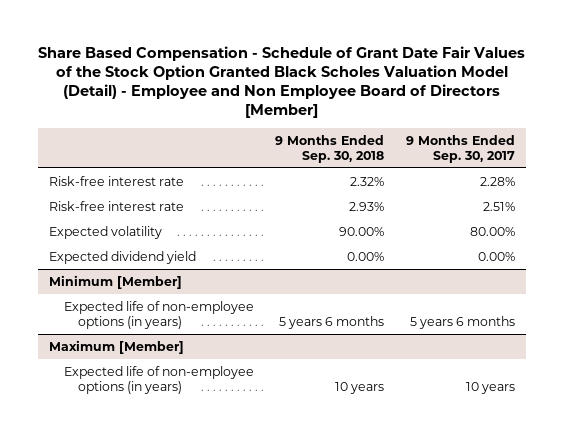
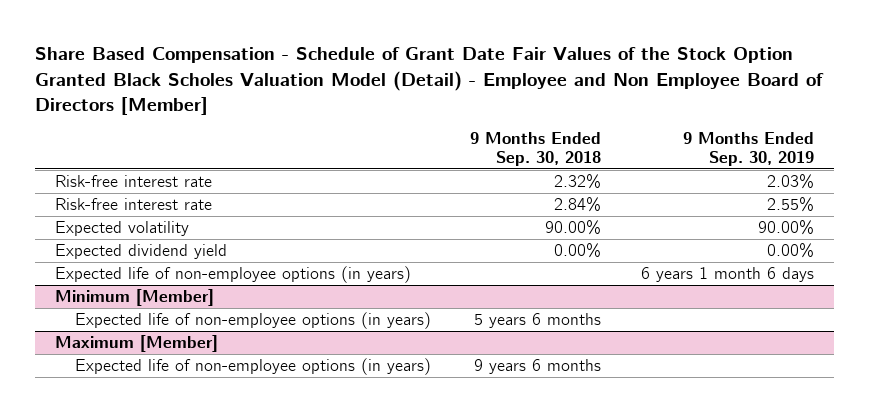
[406,134,516,163] 9 Months Ended Sep. 30, 2017 -> none
none -> [683,132,815,167] 9 Months Ended Sep. 30, 2019
[349,201,385,211] 2.93% -> [554,197,602,213] 2.84%
none -> [54,266,411,284] Expected life of non-employee options (in years)
[335,381,385,394] 10 years -> [474,359,602,375] 9 years 6 months

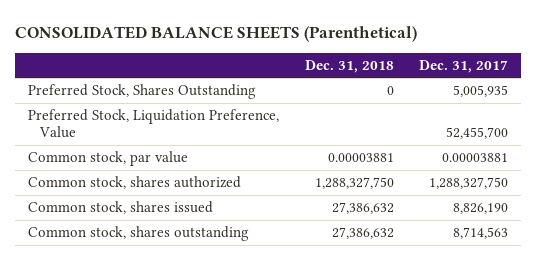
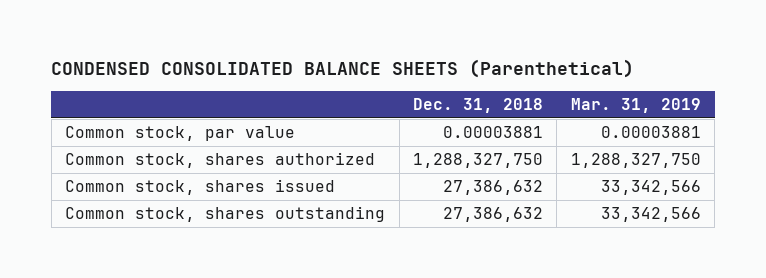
[14,25,417,42] CONSOLIDATED BALANCE SHEETS (Parenthetical) -> [51,59,635,79] CONDENSED CONSOLIDATED BALANCE SHEETS (Parenthetical)
[419,59,509,73] Dec. 31, 2017 -> none
none -> [570,97,701,113] Mar. 31, 2019
[27,84,256,100] Preferred Stock, Shares Outstanding -> none
[27,109,279,139] Preferred Stock, Liquidation Preference, Value -> none

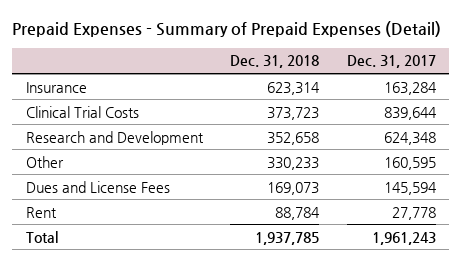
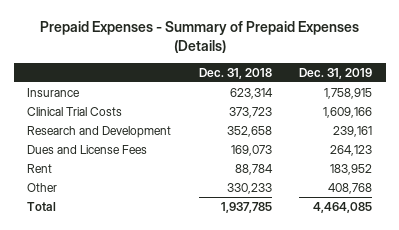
[12,20,442,37] Prepaid Expenses - Summary of Prepaid Expenses (Detail) -> [39,21,359,53] Prepaid Expenses - Summary of Prepaid Expenses (Details)
[346,55,436,69] Dec. 31, 2017 -> none
none -> [298,67,372,79] Dec. 31, 2019
[25,155,64,168] Other -> [27,182,58,192] Other

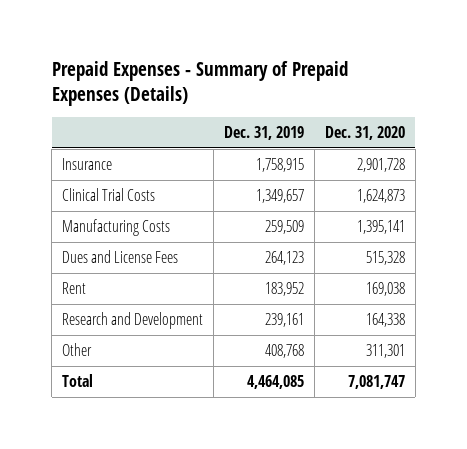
[198,67,272,79] Dec. 31, 2018 -> none
none -> [325,126,406,141] Dec. 31, 2020
[322,106,372,118] 1,609,166 -> [256,189,305,204] 1,349,657
none -> [62,219,171,237] Manufacturing Costs
[27,125,172,138] Research and Development -> [62,312,204,330] Research and Development

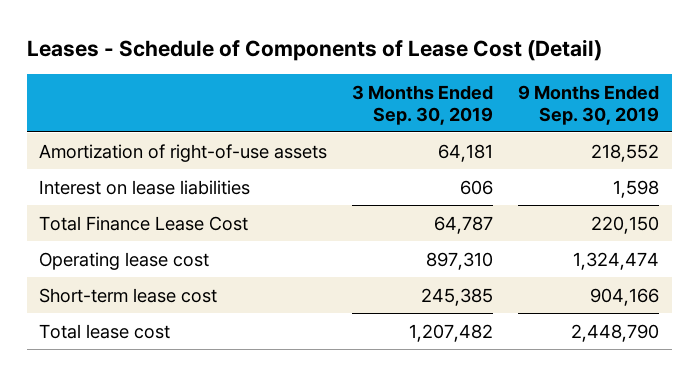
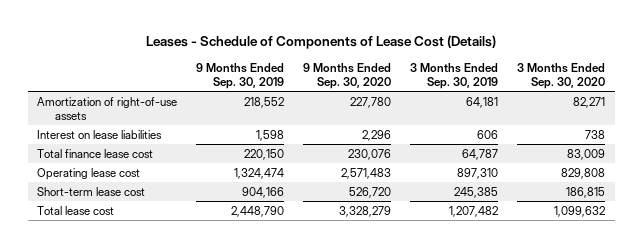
[26,38,602,61] Leases - Schedule of Components of Lease Cost (Detail) -> [146,35,497,50] Leases - Schedule of Components of Lease Cost (Details)
none -> [303,62,392,90] 9 Months Ended Sep. 30, 2020
none -> [517,62,606,90] 3 Months Ended Sep. 30, 2020
[39,215,249,231] Total Finance Lease Cost -> [37,148,154,158] Total finance lease cost

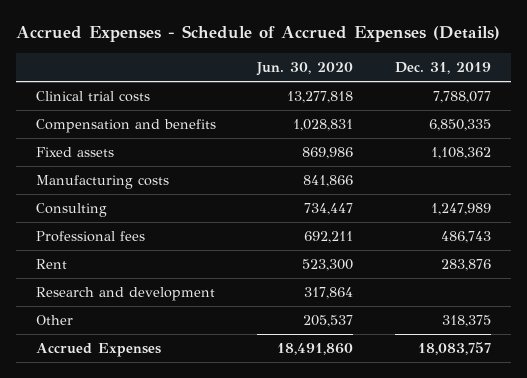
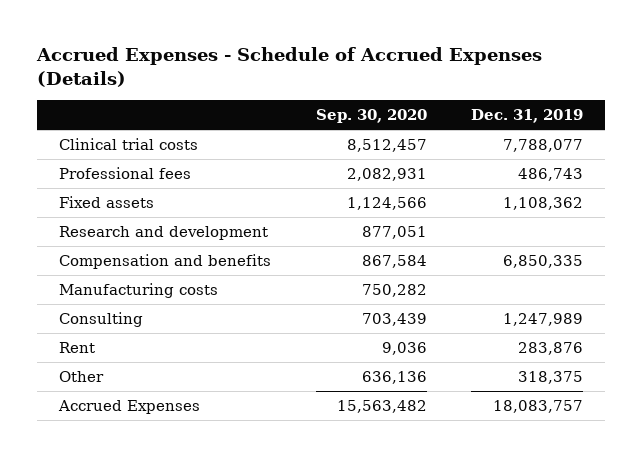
[256,62,354,77] Jun. 30, 2020 -> none
none -> [315,109,427,124] Sep. 30, 2020
[36,231,146,243] Professional fees -> [59,167,192,180] Professional fees
[36,287,216,302] Research and development -> [59,226,269,241] Research and development
[36,119,217,134] Compensation and benefits -> [59,254,272,270] Compensation and benefits

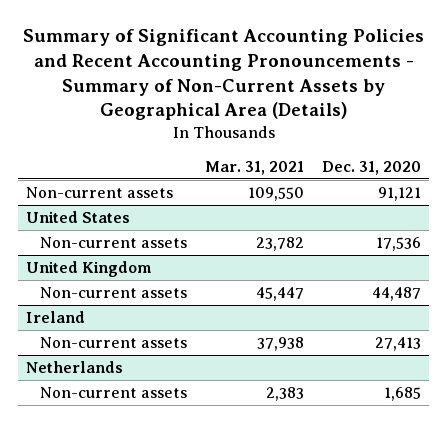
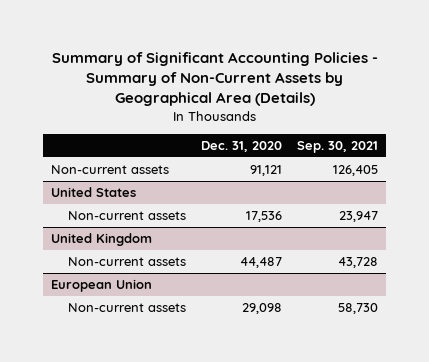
[22,29,424,121] Summary of Significant Accounting Policies and Recent Accounting Pronouncements - Summary of Non-Current Assets by Geographical Area (Details) -> [51,52,378,107] Summary of Significant Accounting Policies - Summary of Non-Current Assets by Geographical Area (Details)
[204,160,304,175] Mar. 31, 2021 -> none
none -> [297,140,379,153] Sep. 30, 2021
[26,310,86,323] Ireland -> none
[26,360,124,373] Netherlands -> none
[40,386,188,398] Non-current assets -> none
none -> [50,279,152,293] European Union
[374,336,421,351] 27,413 -> [242,303,283,315] 29,098

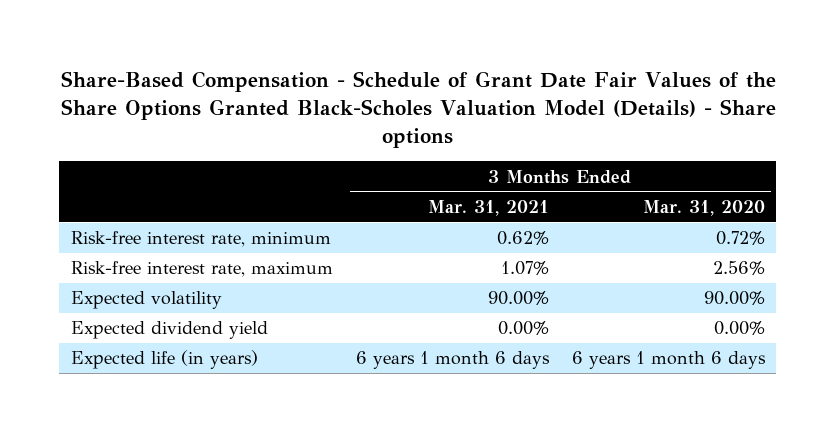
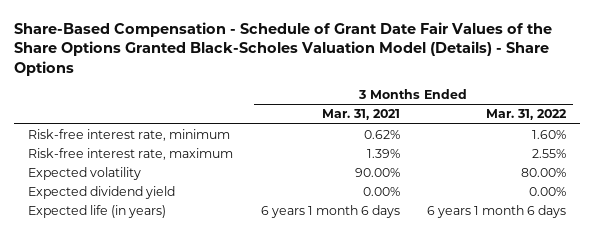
[60,71,776,149] Share-Based Compensation - Schedule of Grant Date Fair Values of the Share Options Granted Black-Scholes Valuation Model (Details) - Share options -> [14,21,553,76] Share-Based Compensation - Schedule of Grant Date Fair Values of the Share Options Granted Black-Scholes Valuation Model (Details) - Share Options
[642,199,765,216] Mar. 31, 2020 -> none
none -> [486,109,568,121] Mar. 31, 2022
[500,261,549,276] 1.07% -> [366,148,400,158] 1.39%

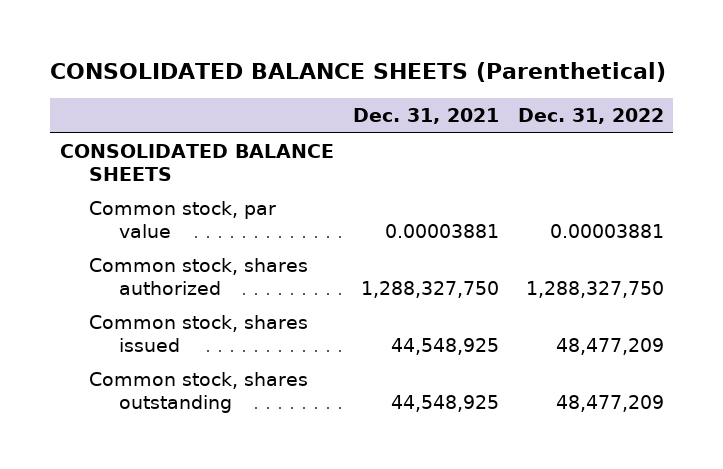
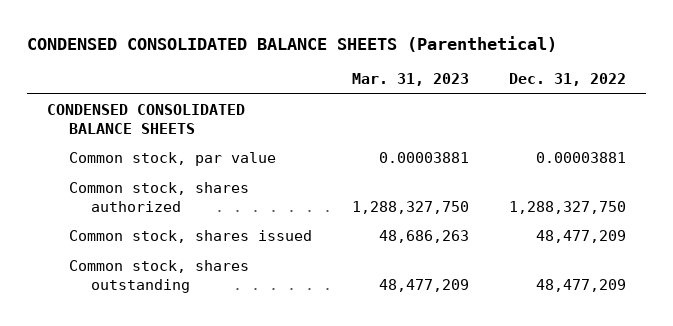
[50,62,667,83] CONSOLIDATED BALANCE SHEETS (Parenthetical) -> [27,35,558,52] CONDENSED CONSOLIDATED BALANCE SHEETS (Parenthetical)
[352,108,499,125] Dec. 31, 2021 -> none
none -> [351,73,469,87] Mar. 31, 2023
[59,143,334,182] CONSOLIDATED BALANCE SHEETS -> [47,104,246,134] CONDENSED CONSOLIDATED BALANCE SHEETS

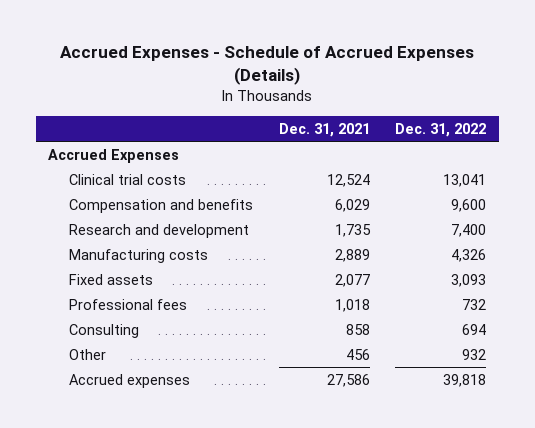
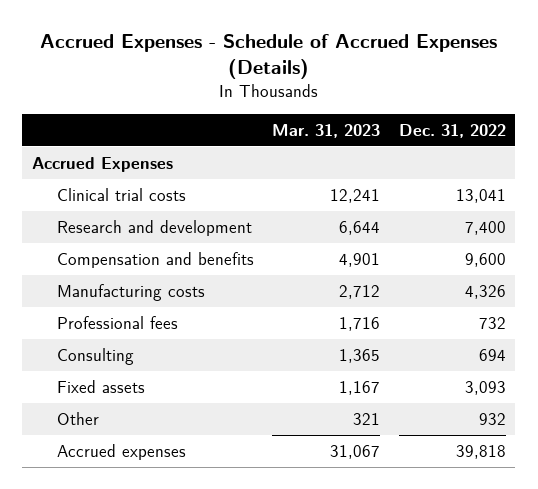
[278,122,370,137] Dec. 31, 2021 -> none
none -> [272,123,381,138] Mar. 31, 2023
[69,198,254,213] Compensation and benefits -> [56,251,254,268] Compensation and benefits
[69,273,154,285] Fixed assets -> [56,379,145,393] Fixed assets

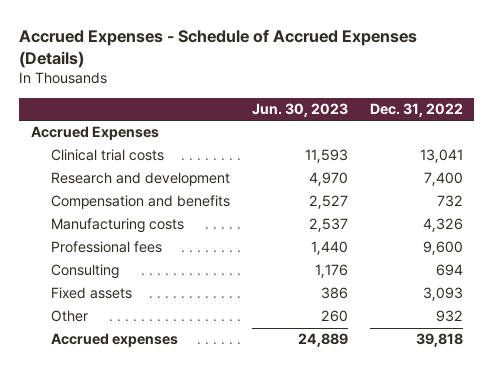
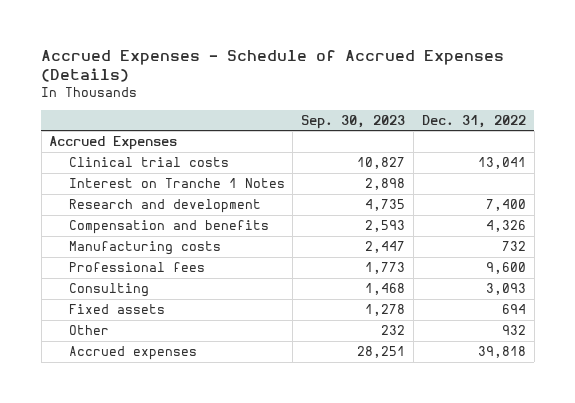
[251,103,348,118] Jun. 30, 2023 -> none
none -> [301,114,406,129] Sep. 30, 2023
none -> [68,178,285,189] Interest on Tranche 1 Notes
[436,195,463,208] 732 -> [485,220,526,233] 4,326
[422,218,463,233] 4,326 -> [501,241,526,252] 732
[435,264,463,277] 694 -> [485,283,526,296] 3,093
[422,287,463,302] 3,093 -> [501,304,526,315] 694

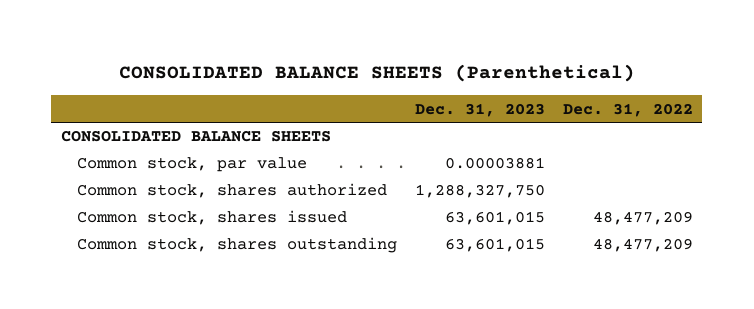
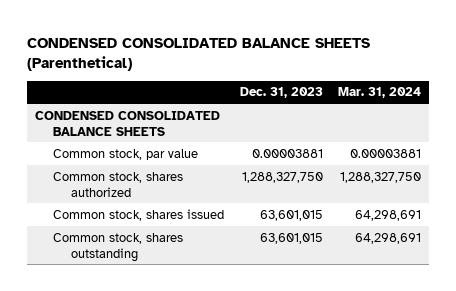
[118,64,635,83] CONSOLIDATED BALANCE SHEETS (Parenthetical) -> [27,37,371,71] CONDENSED CONSOLIDATED BALANCE SHEETS (Parenthetical)
[563,102,694,117] Dec. 31, 2022 -> none
none -> [338,87,422,99] Mar. 31, 2024
[60,130,331,143] CONSOLIDATED BALANCE SHEETS -> [35,110,221,136] CONDENSED CONSOLIDATED BALANCE SHEETS

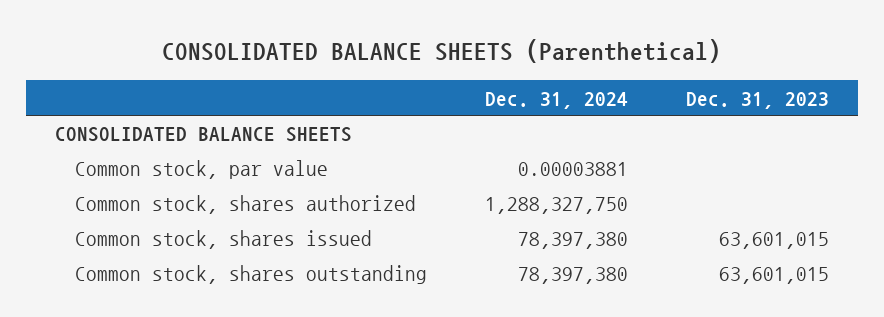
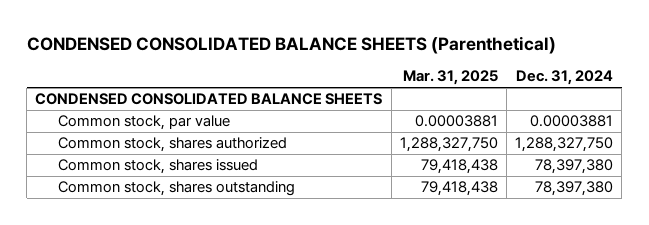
[161,38,721,63] CONSOLIDATED BALANCE SHEETS (Parenthetical) -> [26,36,556,55] CONDENSED CONSOLIDATED BALANCE SHEETS (Parenthetical)
[685,91,829,109] Dec. 31, 2023 -> none
none -> [402,70,498,86] Mar. 31, 2025
[54,127,352,143] CONSOLIDATED BALANCE SHEETS -> [35,93,383,106] CONDENSED CONSOLIDATED BALANCE SHEETS

